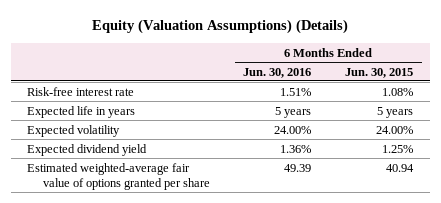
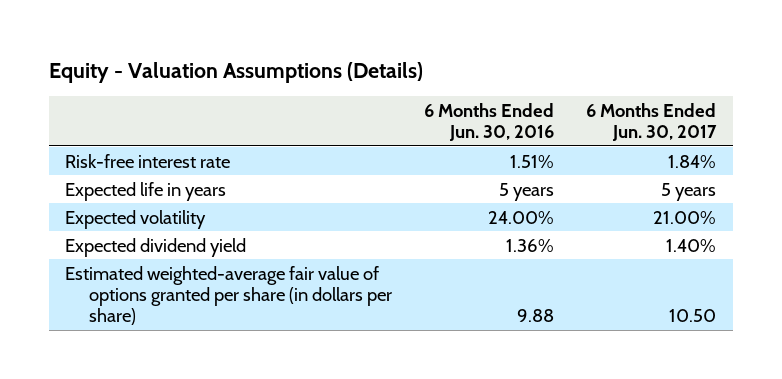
[92,19,349,35] Equity (Valuation Assumptions) (Details) -> [48,61,423,83] Equity - Valuation Assumptions (Details)
[345,67,414,78] Jun. 30, 2015 -> none
none -> [586,102,718,142] 6 Months Ended Jun. 30, 2017
[27,162,210,190] Estimated weighted-average fair value of options granted per share -> [65,265,393,326] Estimated weighted-average fair value of options granted per share (in dollars per share)
[284,163,312,172] 49.39 -> [517,309,555,323] 9.88

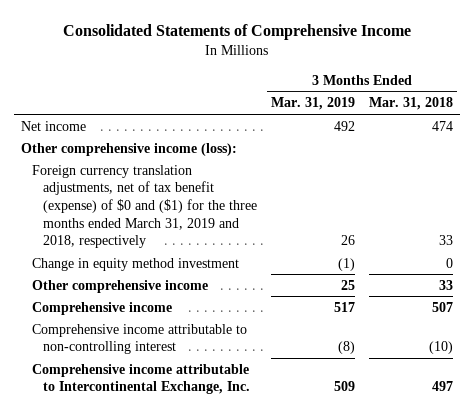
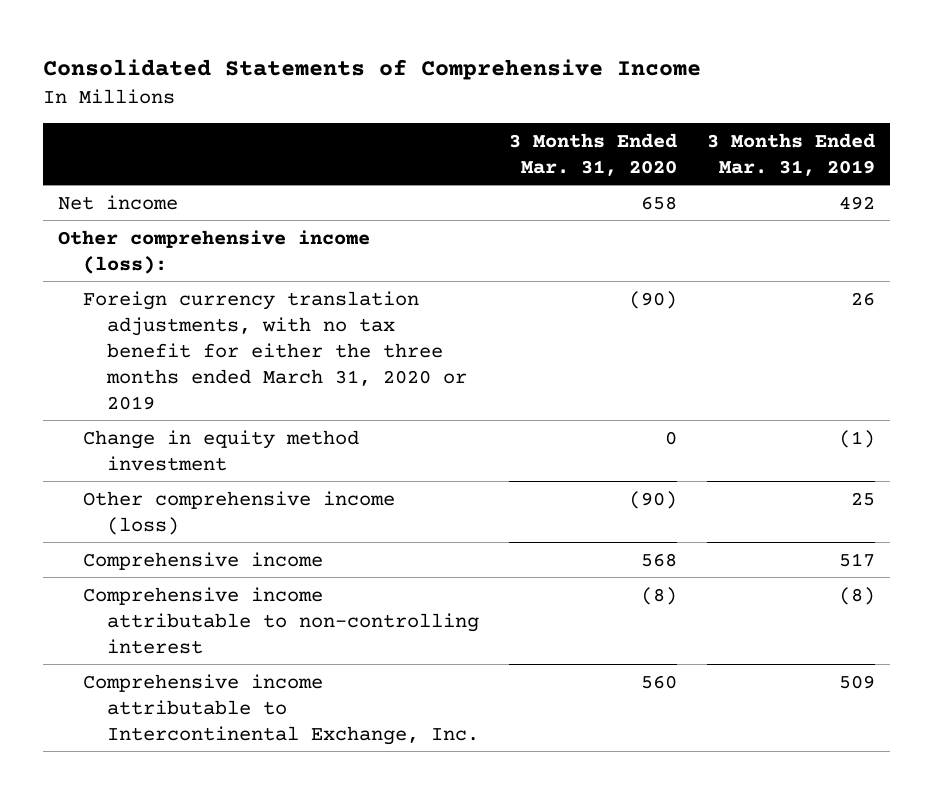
[369,97,454,111] Mar. 31, 2018 -> none
none -> [509,132,678,176] 3 Months Ended Mar. 31, 2020
[31,164,257,249] Foreign currency translation adjustments, net of tax benefit (expense) of $0 and ($1) for the three months ended March 31, 2019 and 2018, respectively -> [82,290,468,410] Foreign currency translation adjustments, with no tax benefit for either the three months ended March 31, 2020 or 2019
[31,279,208,293] Other comprehensive income -> [82,490,395,535] Other comprehensive income (loss)

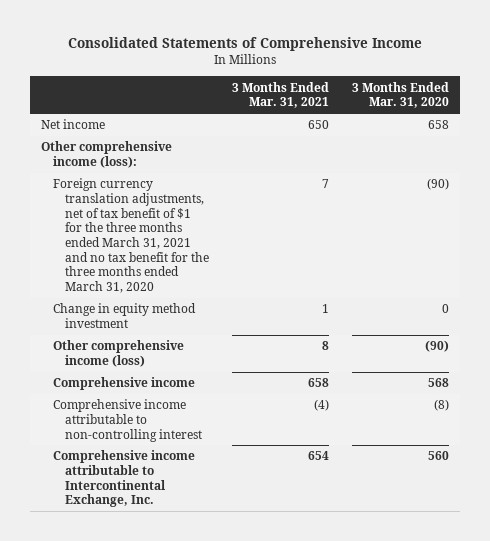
[707,132,876,176] 3 Months Ended Mar. 31, 2019 -> none
none -> [231,81,329,109] 3 Months Ended Mar. 31, 2021
[82,290,468,410] Foreign currency translation adjustments, with no tax benefit for either the three months ended March 31, 2020 or 2019 -> [52,178,209,294] Foreign currency translation adjustments, net of tax benefit of $1 for the three months ended March 31, 2021 and no tax benefit for the three months ended March 31, 2020

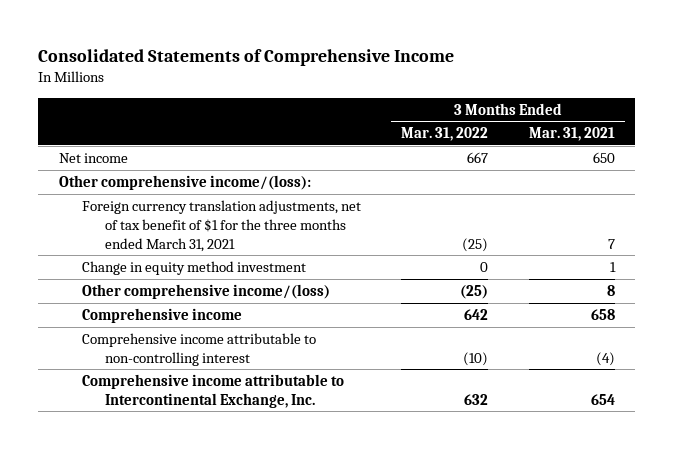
[351,81,449,109] 3 Months Ended Mar. 31, 2020 -> none
none -> [401,127,489,142] Mar. 31, 2022
[41,141,173,169] Other comprehensive income (loss): -> [58,174,311,190] Other comprehensive income/(loss):
[52,178,209,294] Foreign currency translation adjustments, net of tax benefit of $1 for the three months ended March 31, 2021 and no tax benefit for the three months ended March 31, 2020 -> [81,199,361,252] Foreign currency translation adjustments, net of tax benefit of $1 for the three months ended March 31, 2021
[52,340,184,368] Other comprehensive income (loss) -> [81,283,330,299] Other comprehensive income/(loss)

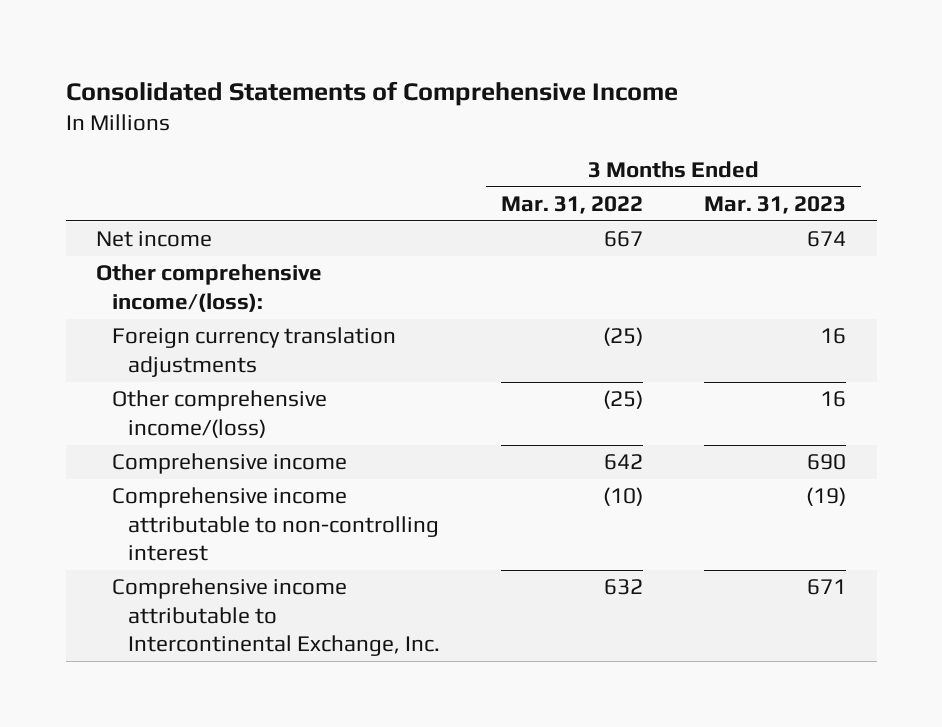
[528,127,615,142] Mar. 31, 2021 -> none
none -> [704,195,847,214] Mar. 31, 2023
[81,260,306,275] Change in equity method investment -> none
[81,199,361,252] Foreign currency translation adjustments, net of tax benefit of $1 for the three months ended March 31, 2021 -> [112,327,397,377] Foreign currency translation adjustments

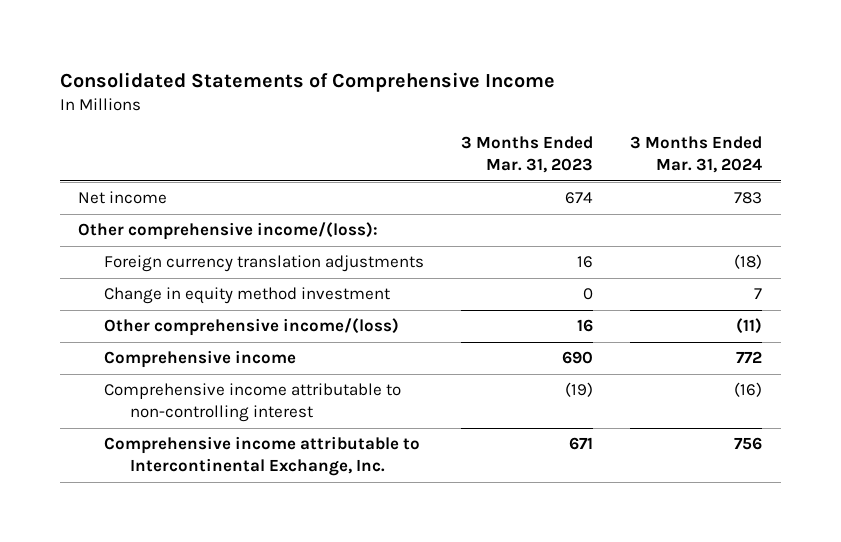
[501,195,644,214] Mar. 31, 2022 -> none
none -> [630,136,763,174] 3 Months Ended Mar. 31, 2024
none -> [103,287,390,305] Change in equity method investment

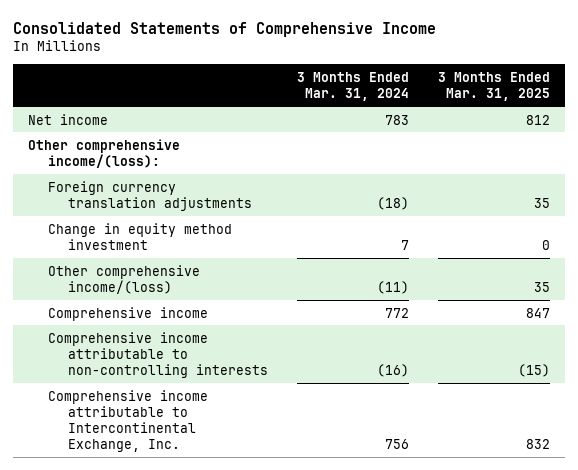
[461,136,594,174] 3 Months Ended Mar. 31, 2023 -> none
none -> [438,72,551,102] 3 Months Ended Mar. 31, 2025
[103,383,401,423] Comprehensive income attributable to non-controlling interest -> [48,331,269,378] Comprehensive income attributable to non-controlling interests

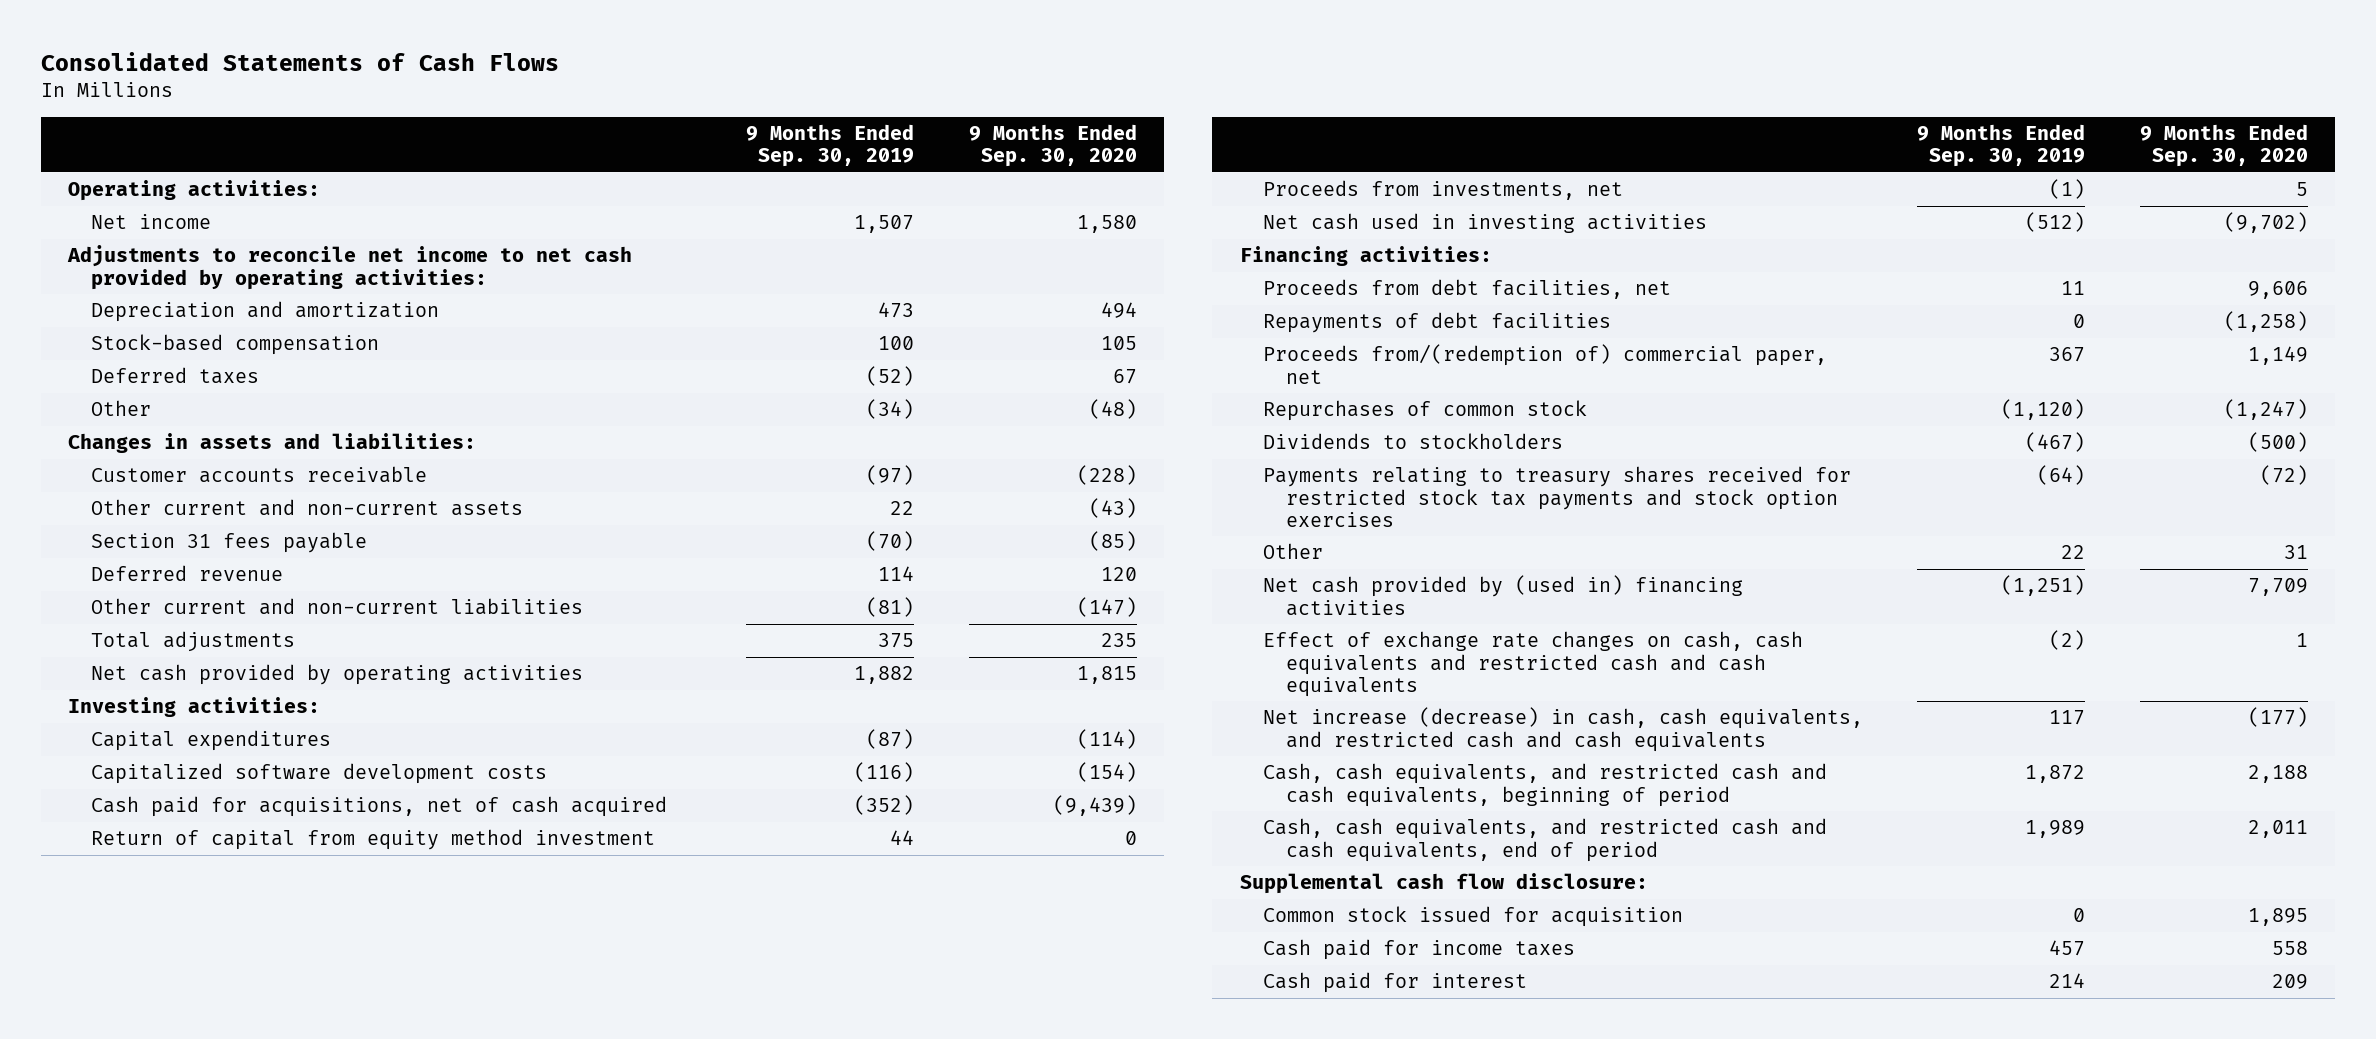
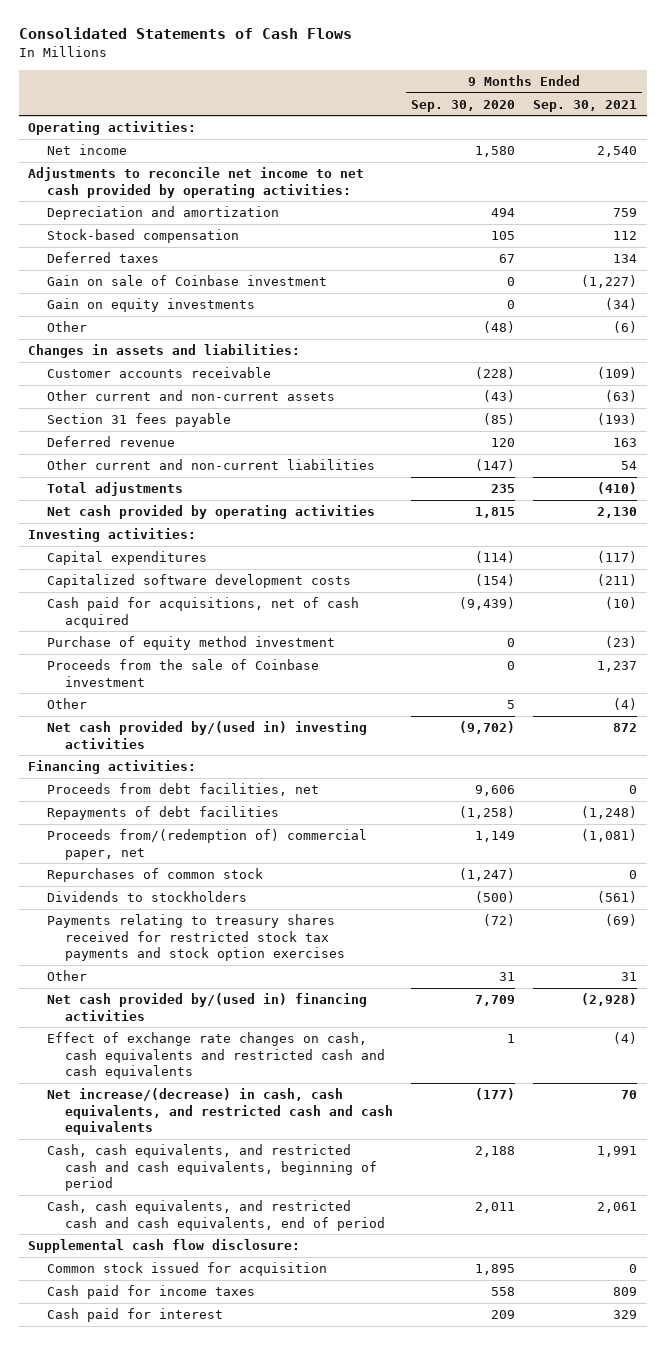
[745,123,914,168] 9 Months Ended Sep. 30, 2019 -> none
none -> [533,99,638,112] Sep. 30, 2021
none -> [46,275,327,287] Gain on sale of Coinbase investment
none -> [46,298,255,313] Gain on equity investments
[1262,180,1623,201] Proceeds from investments, net -> none
[91,829,656,851] Return of capital from equity method investment -> [46,636,335,651] Purchase of equity method investment
none -> [46,659,319,687] Proceeds from the sale of Coinbase investment
none -> [46,698,87,710] Other
[1262,213,1707,234] Net cash used in investing activities -> [46,721,367,749] Net cash provided by/(used in) investing activities
[1262,575,1743,616] Net cash provided by (used in) financing activities -> [46,993,367,1021] Net cash provided by/(used in) financing activities
[1262,707,1863,752] Net increase (decrease) in cash, cash equivalents, and restricted cash and cash equivalents -> [46,1088,393,1136] Net increase/(decrease) in cash, cash equivalents, and restricted cash and cash equivalents

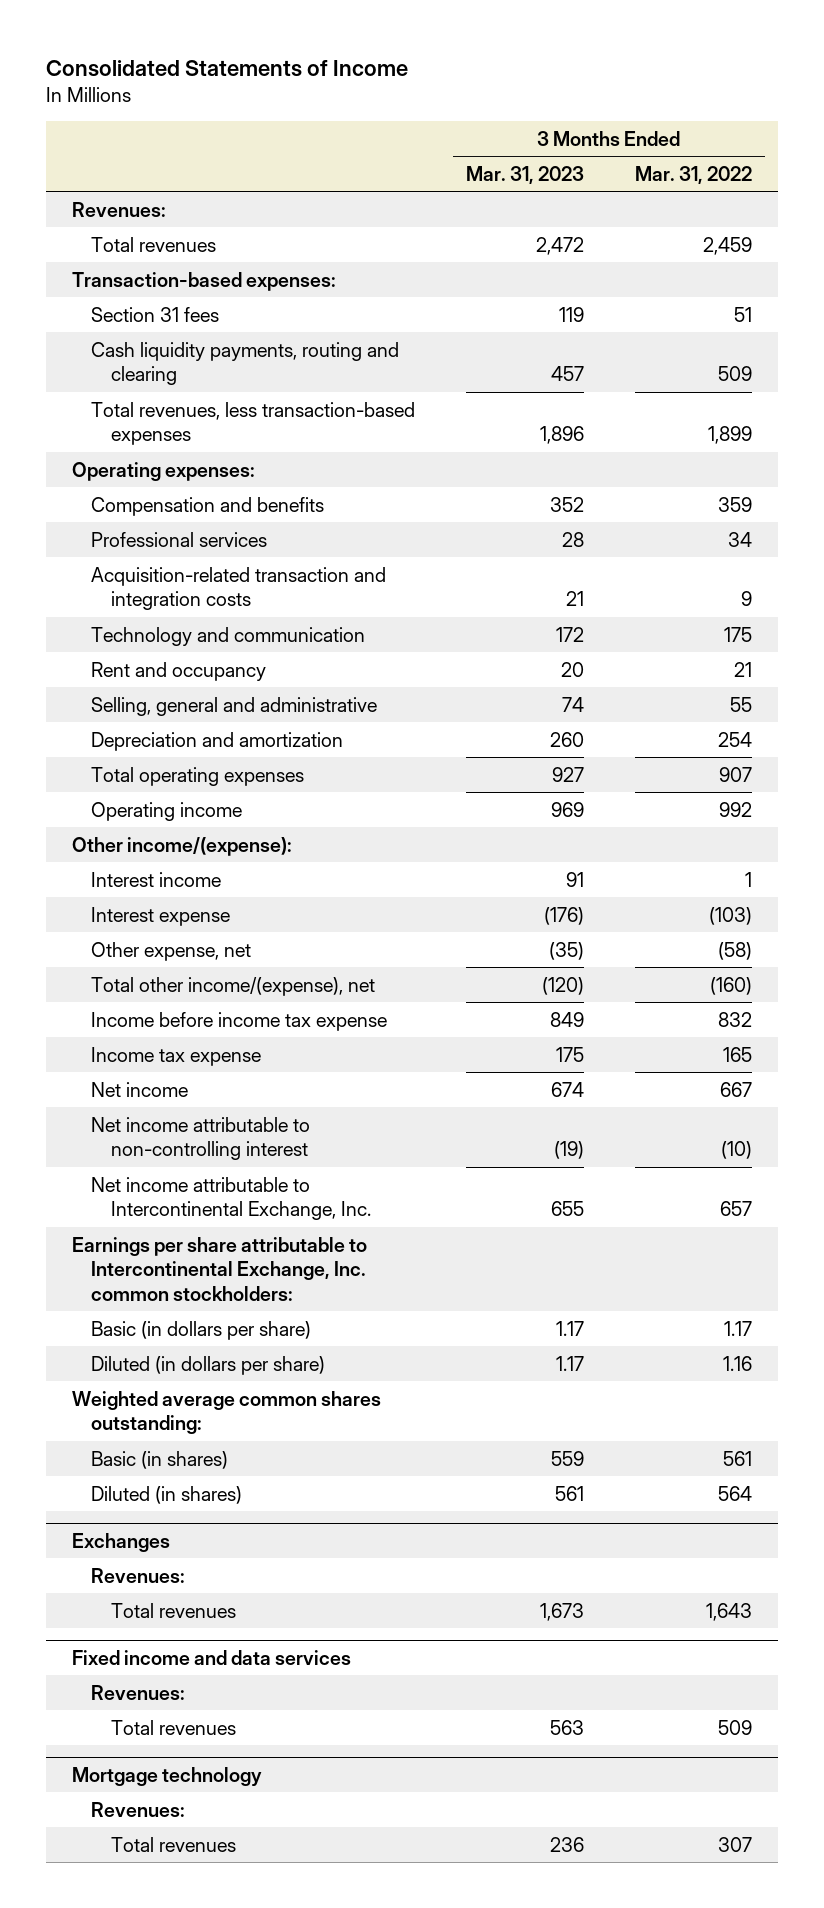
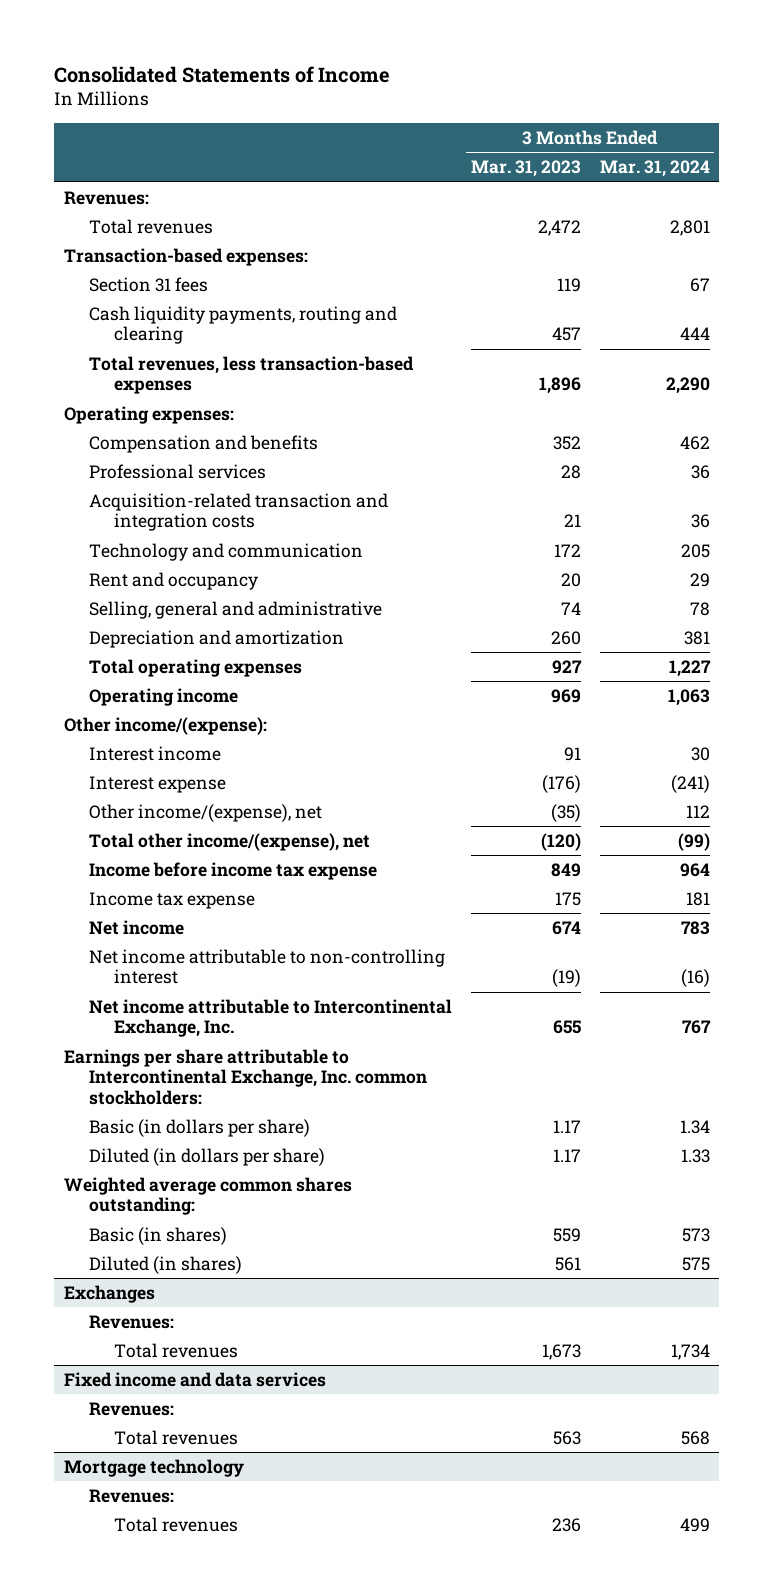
[635,165,753,184] Mar. 31, 2022 -> none
none -> [599,160,710,178] Mar. 31, 2024
[91,941,252,961] Other expense, net -> [89,804,323,823] Other income/(expense), net

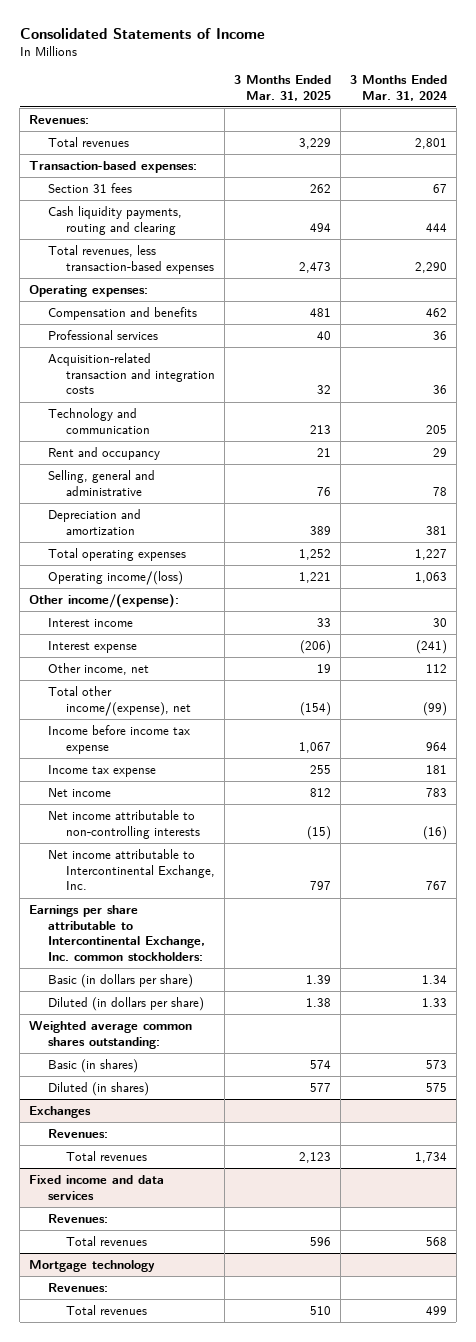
[470,160,581,178] Mar. 31, 2023 -> none
none -> [234,75,332,101] 3 Months Ended Mar. 31, 2025
[89,688,239,707] Operating income -> [47,570,183,585] Operating income/(loss)
[89,804,323,823] Other income/(expense), net -> [47,662,149,675] Other income, net
[89,949,446,985] Net income attributable to non-controlling interest -> [47,809,201,839] Net income attributable to non-controlling interests

